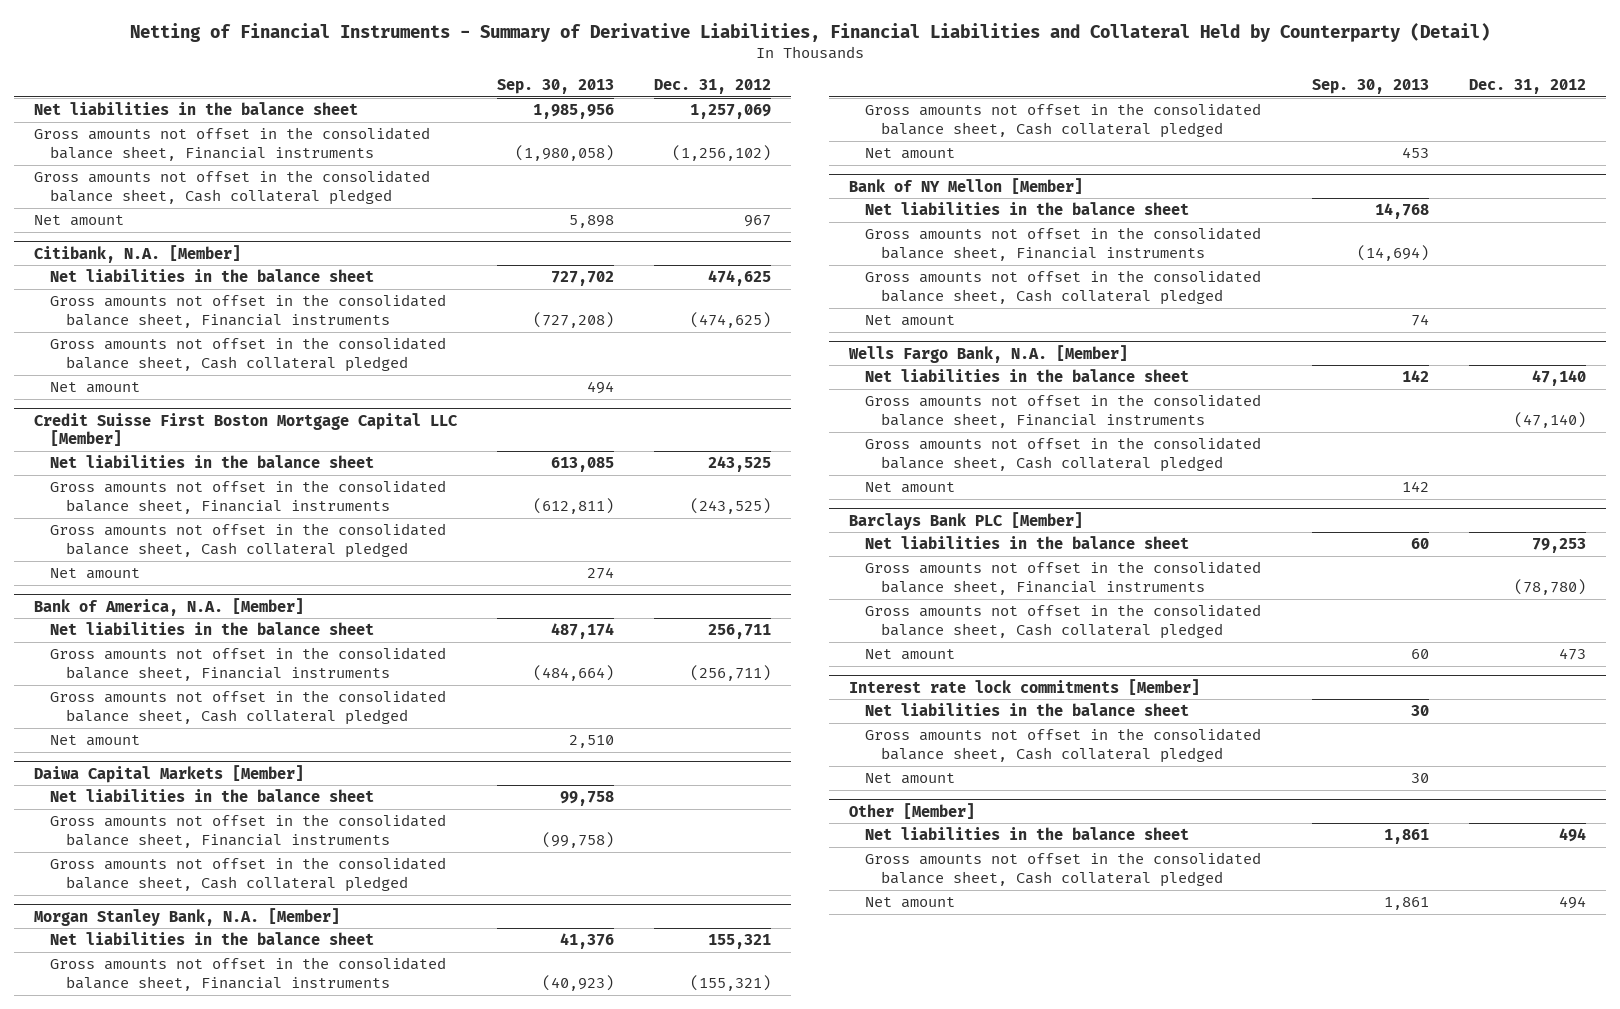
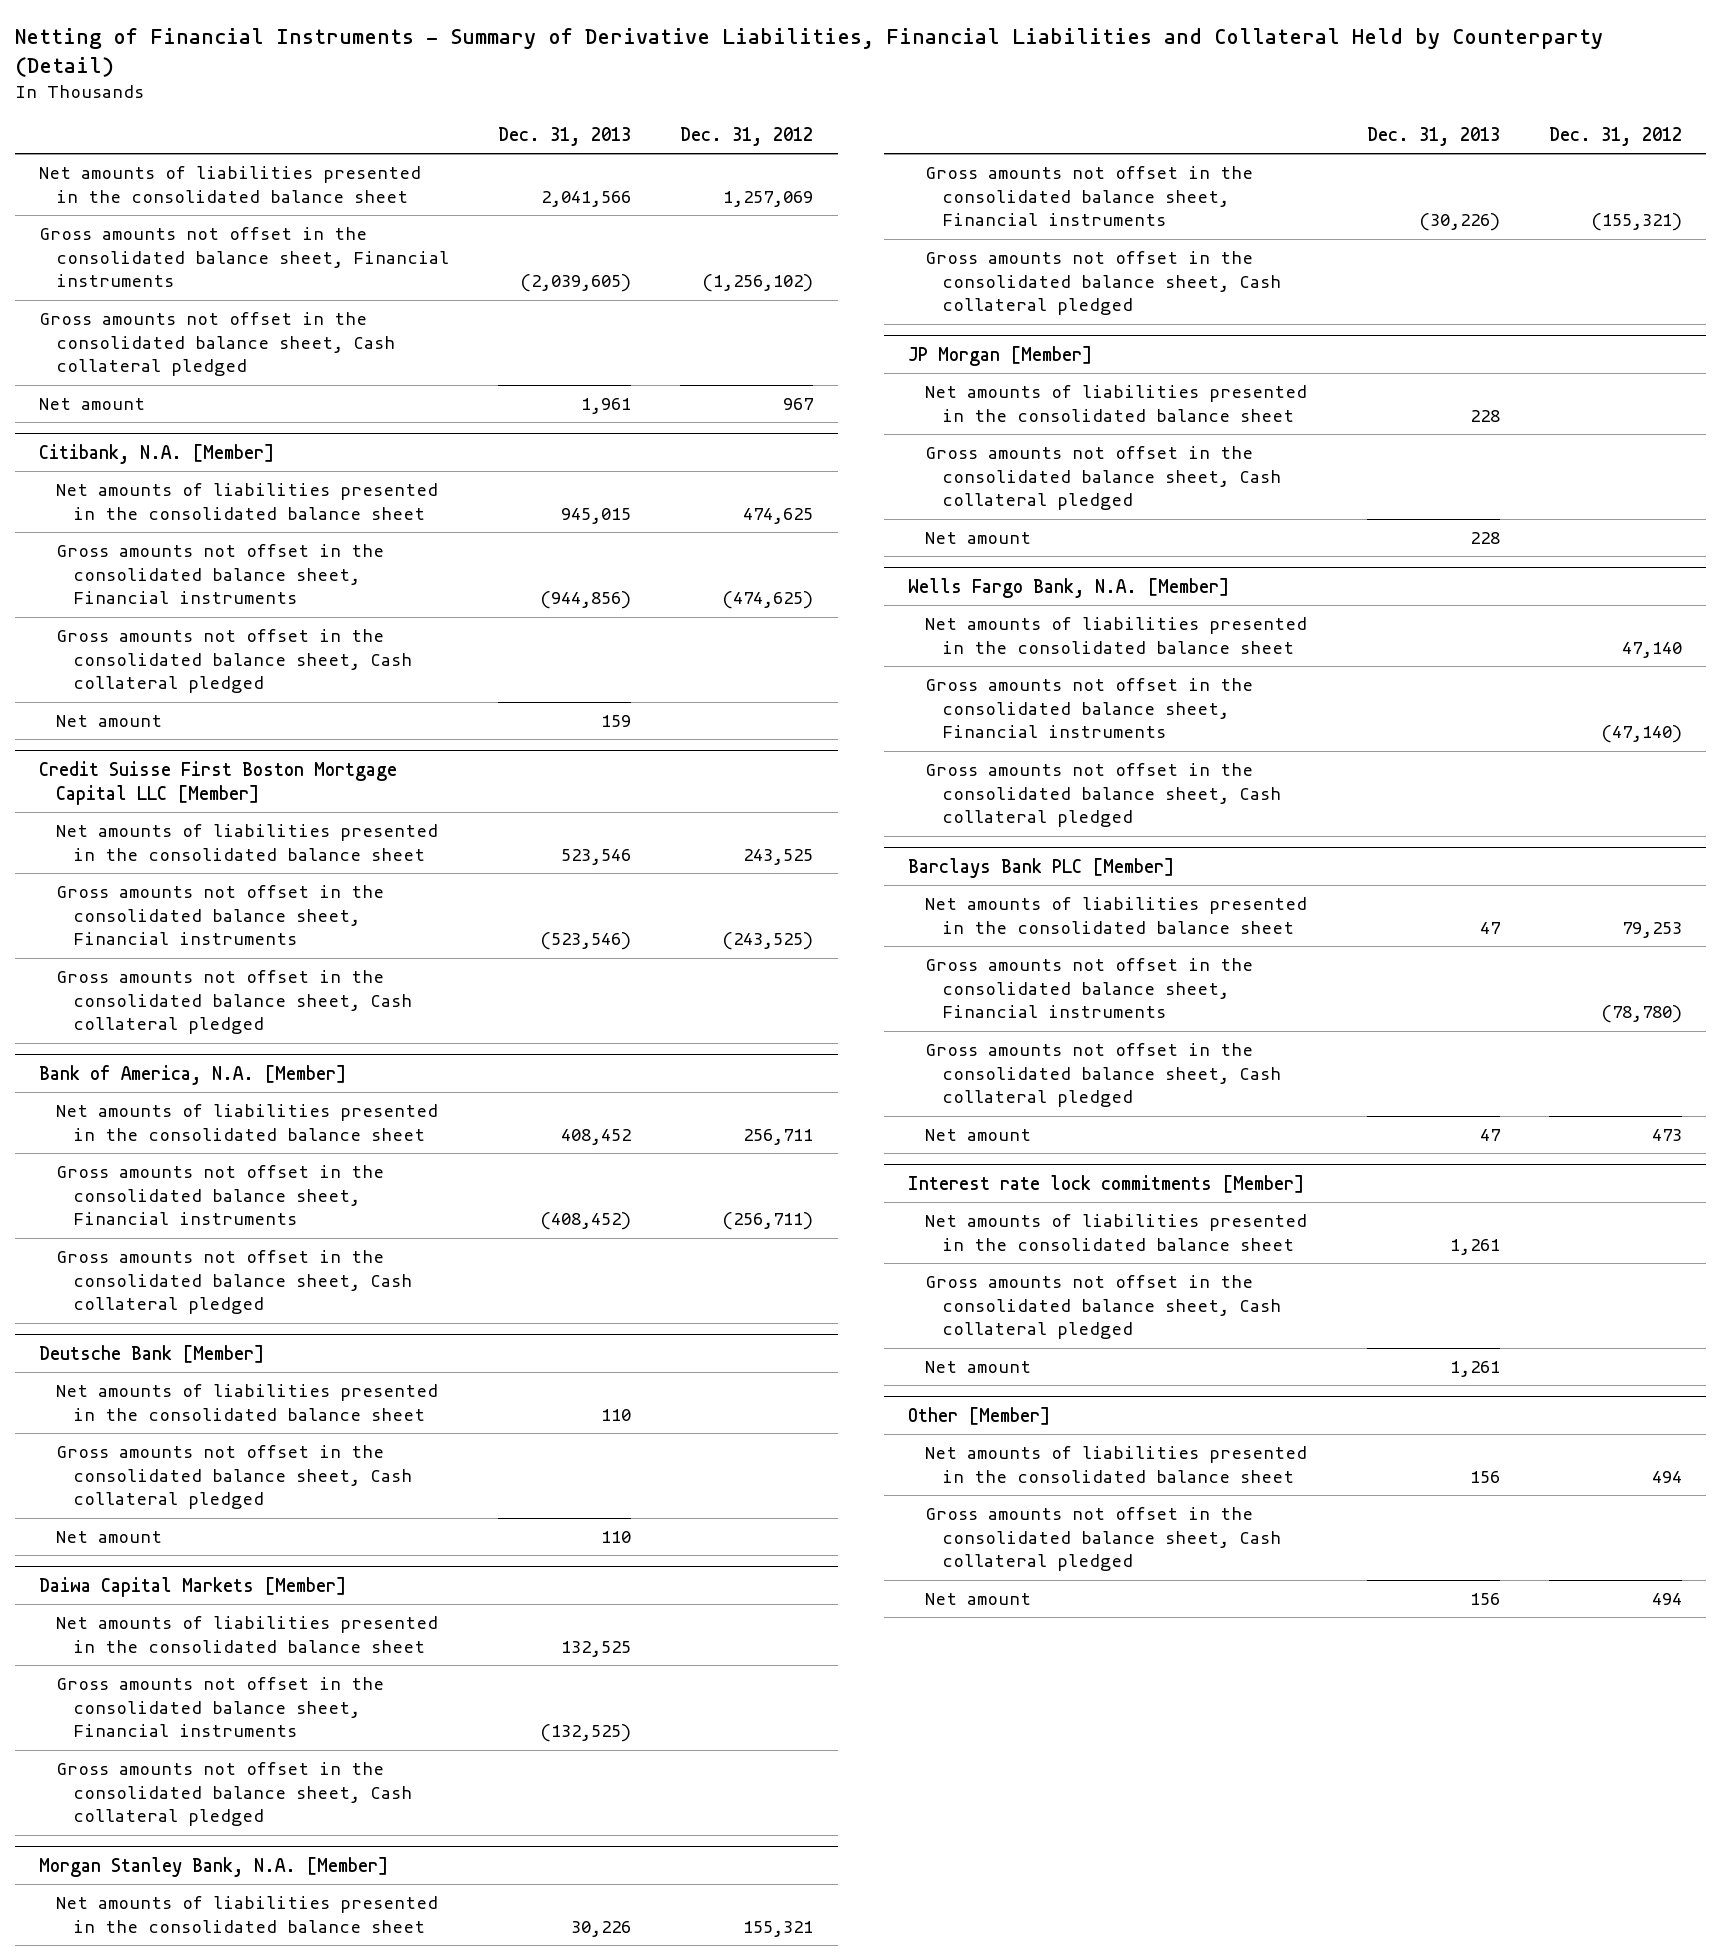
[497,79,615,95] Sep. 30, 2013 -> none
none -> [498,127,632,147] Dec. 31, 2013
[34,102,359,116] Net liabilities in the balance sheet -> [39,166,422,203] Net amounts of liabilities presented in the consolidated balance sheet
[50,269,375,283] Net liabilities in the balance sheet -> [56,483,439,520] Net amounts of liabilities presented in the consolidated balance sheet
[50,455,375,469] Net liabilities in the balance sheet -> [56,824,439,861] Net amounts of liabilities presented in the consolidated balance sheet
[50,568,141,580] Net amount -> none
[50,622,375,636] Net liabilities in the balance sheet -> [56,1104,439,1141] Net amounts of liabilities presented in the consolidated balance sheet
none -> [39,1344,265,1363] Deutsche Bank [Member]
none -> [56,1384,439,1421] Net amounts of liabilities presented in the consolidated balance sheet
none -> [56,1445,413,1510] Gross amounts not offset in the consolidated balance sheet, Cash collateral pledged
[50,789,375,803] Net liabilities in the balance sheet -> [56,1616,439,1653] Net amounts of liabilities presented in the consolidated balance sheet
[50,932,375,946] Net liabilities in the balance sheet -> [56,1896,439,1933] Net amounts of liabilities presented in the consolidated balance sheet
[864,148,955,160] Net amount -> none
[848,177,1083,194] Bank of NY Mellon [Member] -> none
[864,227,1261,261] Gross amounts not offset in the consolidated balance sheet, Financial instruments -> none
none -> [908,345,1093,366] JP Morgan [Member]
[864,202,1189,216] Net liabilities in the balance sheet -> [925,385,1308,422] Net amounts of liabilities presented in the consolidated balance sheet
[864,369,1189,383] Net liabilities in the balance sheet -> [925,617,1308,654] Net amounts of liabilities presented in the consolidated balance sheet
[864,482,955,494] Net amount -> none
[864,536,1189,550] Net liabilities in the balance sheet -> [925,897,1308,934] Net amounts of liabilities presented in the consolidated balance sheet
[864,703,1189,717] Net liabilities in the balance sheet -> [925,1214,1308,1251] Net amounts of liabilities presented in the consolidated balance sheet
[864,827,1189,841] Net liabilities in the balance sheet -> [925,1446,1308,1483] Net amounts of liabilities presented in the consolidated balance sheet

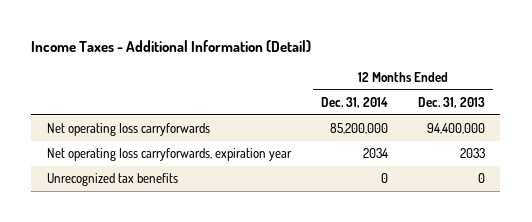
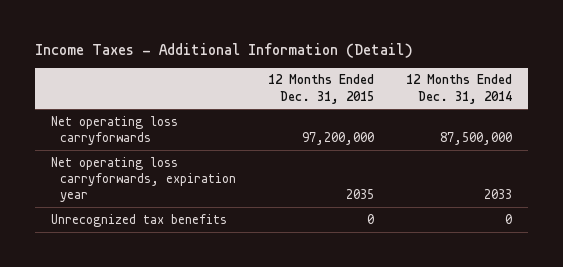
[418,97,486,109] Dec. 31, 2013 -> none
none -> [268,74,375,104] 12 Months Ended Dec. 31, 2015
[329,123,388,135] 85,200,000 -> [440,132,513,146] 87,500,000
[362,148,388,159] 2034 -> [484,189,513,200] 2033

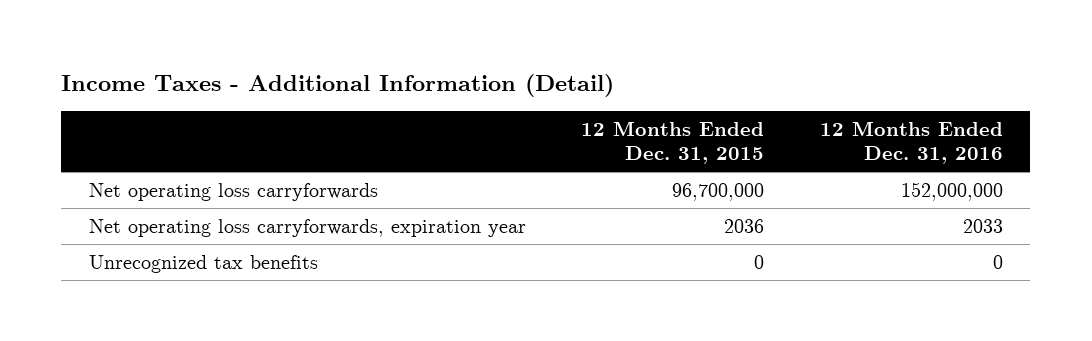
[406,74,513,104] 12 Months Ended Dec. 31, 2014 -> none
none -> [819,120,1003,165] 12 Months Ended Dec. 31, 2016
[302,132,375,146] 97,200,000 -> [672,182,765,201] 96,700,000
[346,189,375,200] 2035 -> [724,218,765,233] 2036

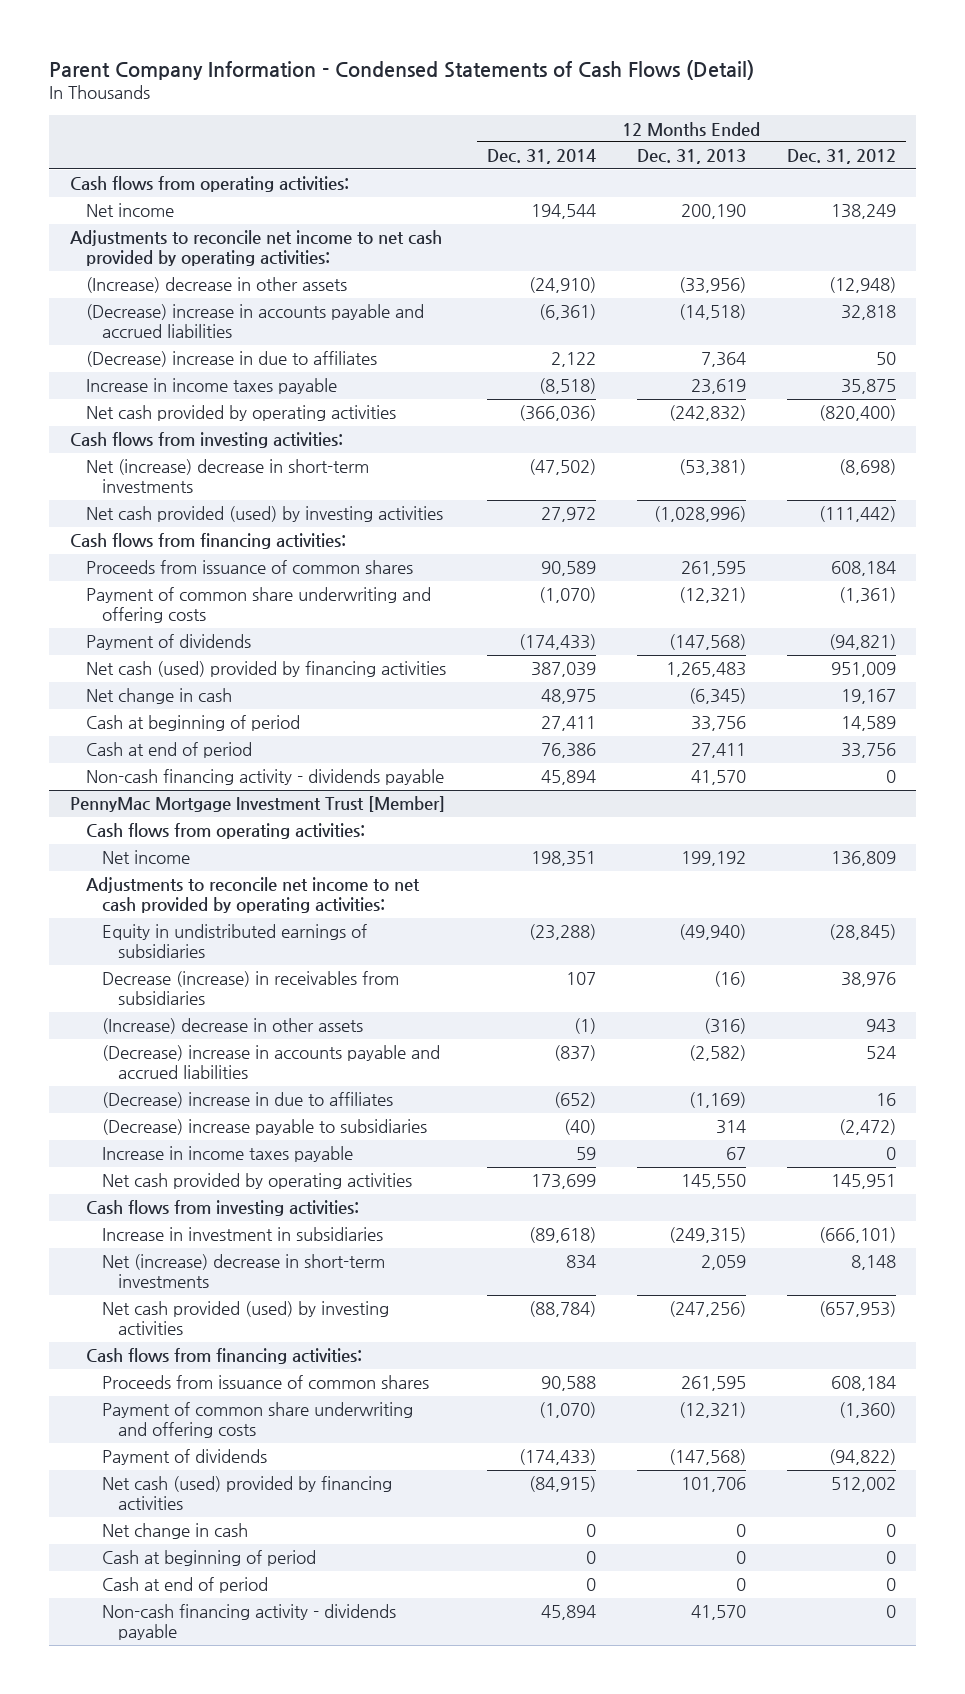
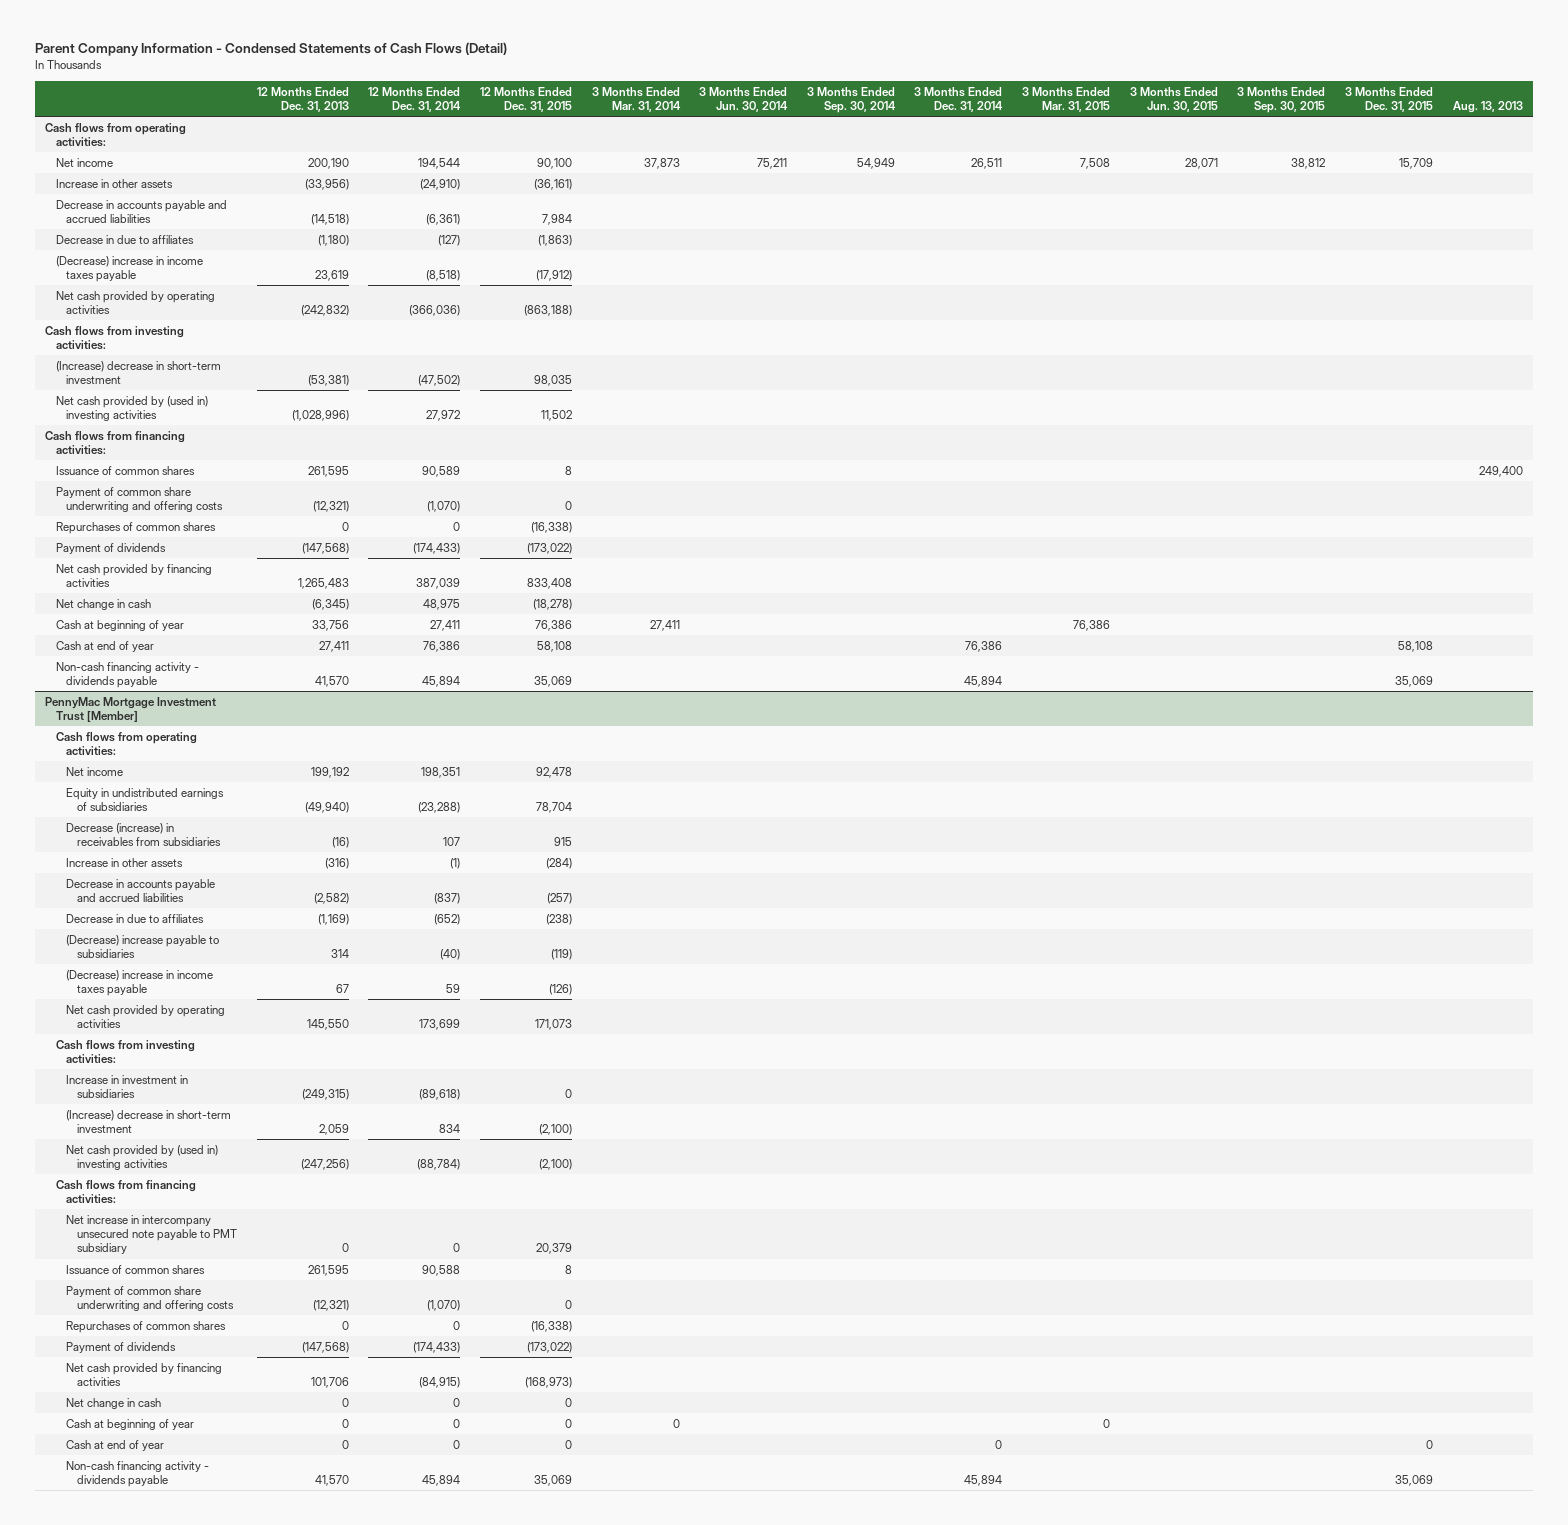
[786,149,896,165] Dec. 31, 2012 -> none
none -> [479,86,572,112] 12 Months Ended Dec. 31, 2015
none -> [591,86,681,112] 3 Months Ended Mar. 31, 2014
none -> [699,86,789,112] 3 Months Ended Jun. 30, 2014
none -> [806,86,896,113] 3 Months Ended Sep. 30, 2014
none -> [914,86,1004,112] 3 Months Ended Dec. 31, 2014
none -> [1022,86,1111,112] 3 Months Ended Mar. 31, 2015
none -> [1129,86,1218,112] 3 Months Ended Jun. 30, 2015
none -> [1237,86,1326,113] 3 Months Ended Sep. 30, 2015
none -> [1345,86,1434,112] 3 Months Ended Dec. 31, 2015
none -> [1452,100,1523,113] Aug. 13, 2013
[69,230,442,267] Adjustments to reconcile net income to net cash provided by operating activities: -> none
[85,277,347,294] (Increase) decrease in other assets -> [55,178,173,188] Increase in other assets
[85,304,424,339] (Decrease) increase in accounts payable and accrued liabilities -> [55,199,227,224] Decrease in accounts payable and accrued liabilities
[85,351,377,368] (Decrease) increase in due to affiliates -> [55,234,194,244] Decrease in due to affiliates
[550,352,596,368] 2,122 -> [438,234,461,246] (127)
[700,352,746,368] 7,364 -> [317,234,349,246] (1,180)
[85,378,337,395] Increase in income taxes payable -> [55,255,203,283] (Decrease) increase in income taxes payable
[85,459,369,494] Net (increase) decrease in short-term investments -> [55,360,221,385] (Increase) decrease in short-term investment
[85,506,443,523] Net cash provided (used) by investing activities -> [55,395,208,422] Net cash provided by (used in) investing activities
[85,560,413,575] Proceeds from issuance of common shares -> [55,465,195,475] Issuance of common shares
none -> [55,521,216,534] Repurchases of common shares
[85,661,446,678] Net cash (used) provided by financing activities -> [55,563,212,588] Net cash provided by financing activities
[85,715,300,732] Cash at beginning of period -> [55,619,184,631] Cash at beginning of year
[85,742,252,759] Cash at end of period -> [55,640,154,652] Cash at end of year
[85,877,420,914] Adjustments to reconcile net income to net cash provided by operating activities: -> none
[102,1018,364,1035] (Increase) decrease in other assets -> [66,857,184,867] Increase in other assets
[102,1045,441,1080] (Decrease) increase in accounts payable and accrued liabilities -> [66,878,216,903] Decrease in accounts payable and accrued liabilities
[102,1092,394,1109] (Decrease) increase in due to affiliates -> [66,913,205,923] Decrease in due to affiliates
[102,1146,354,1163] Increase in income taxes payable -> [66,969,214,997] (Decrease) increase in income taxes payable
[102,1254,386,1289] Net (increase) decrease in short-term investments -> [66,1109,232,1134] (Increase) decrease in short-term investment
[102,1301,390,1336] Net cash provided (used) by investing activities -> [66,1144,219,1171] Net cash provided by (used in) investing activities
none -> [66,1214,237,1255] Net increase in intercompany unsecured note payable to PMT subsidiary
[102,1375,430,1390] Proceeds from issuance of common shares -> [66,1264,206,1274] Issuance of common shares
none -> [66,1320,227,1333] Repurchases of common shares
[102,1476,393,1511] Net cash (used) provided by financing activities -> [66,1362,223,1387] Net cash provided by financing activities
[102,1550,317,1567] Cash at beginning of period -> [66,1418,195,1430] Cash at beginning of year
[102,1577,269,1594] Cash at end of period -> [66,1439,165,1451] Cash at end of year

